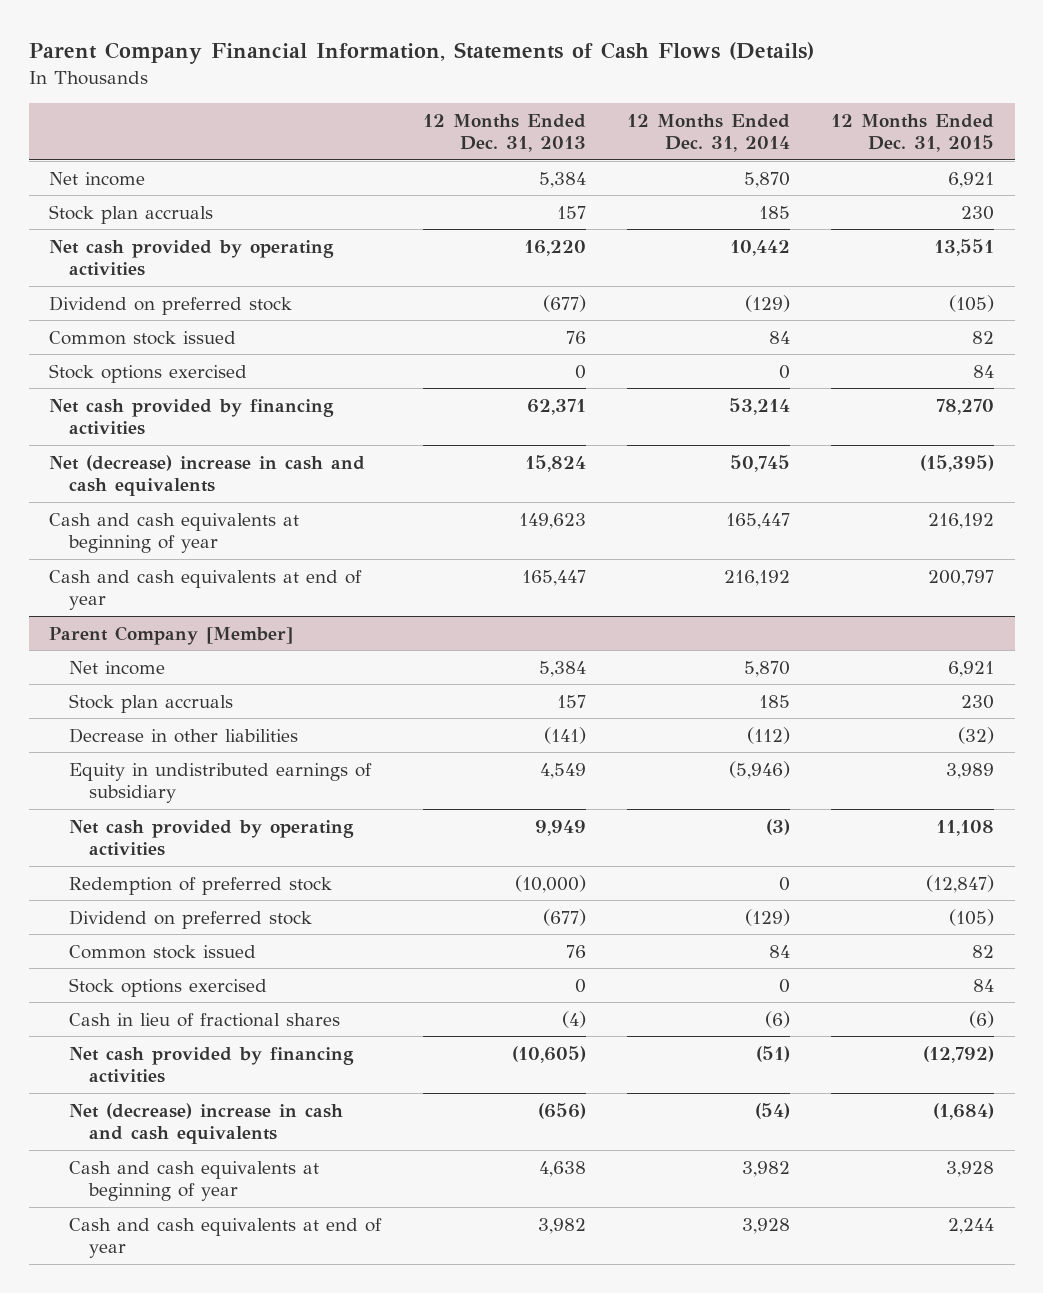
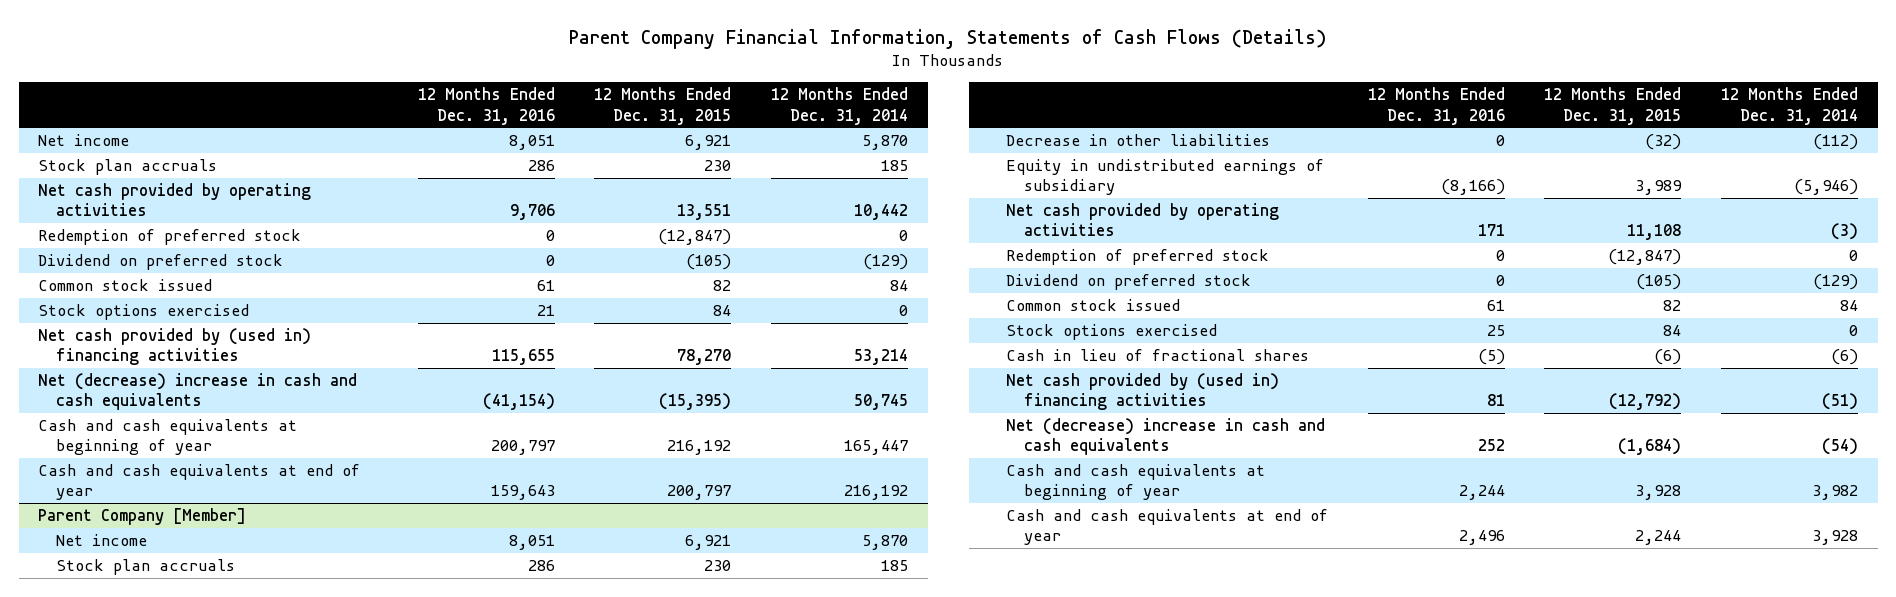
[422,113,586,153] 12 Months Ended Dec. 31, 2013 -> none
none -> [417,87,555,125] 12 Months Ended Dec. 31, 2016
none -> [38,228,302,245] Redemption of preferred stock
[49,398,335,436] Net cash provided by financing activities -> [38,327,312,366] Net cash provided by (used in) financing activities
[69,1046,355,1084] Net cash provided by financing activities -> [1006,372,1280,411] Net cash provided by (used in) financing activities

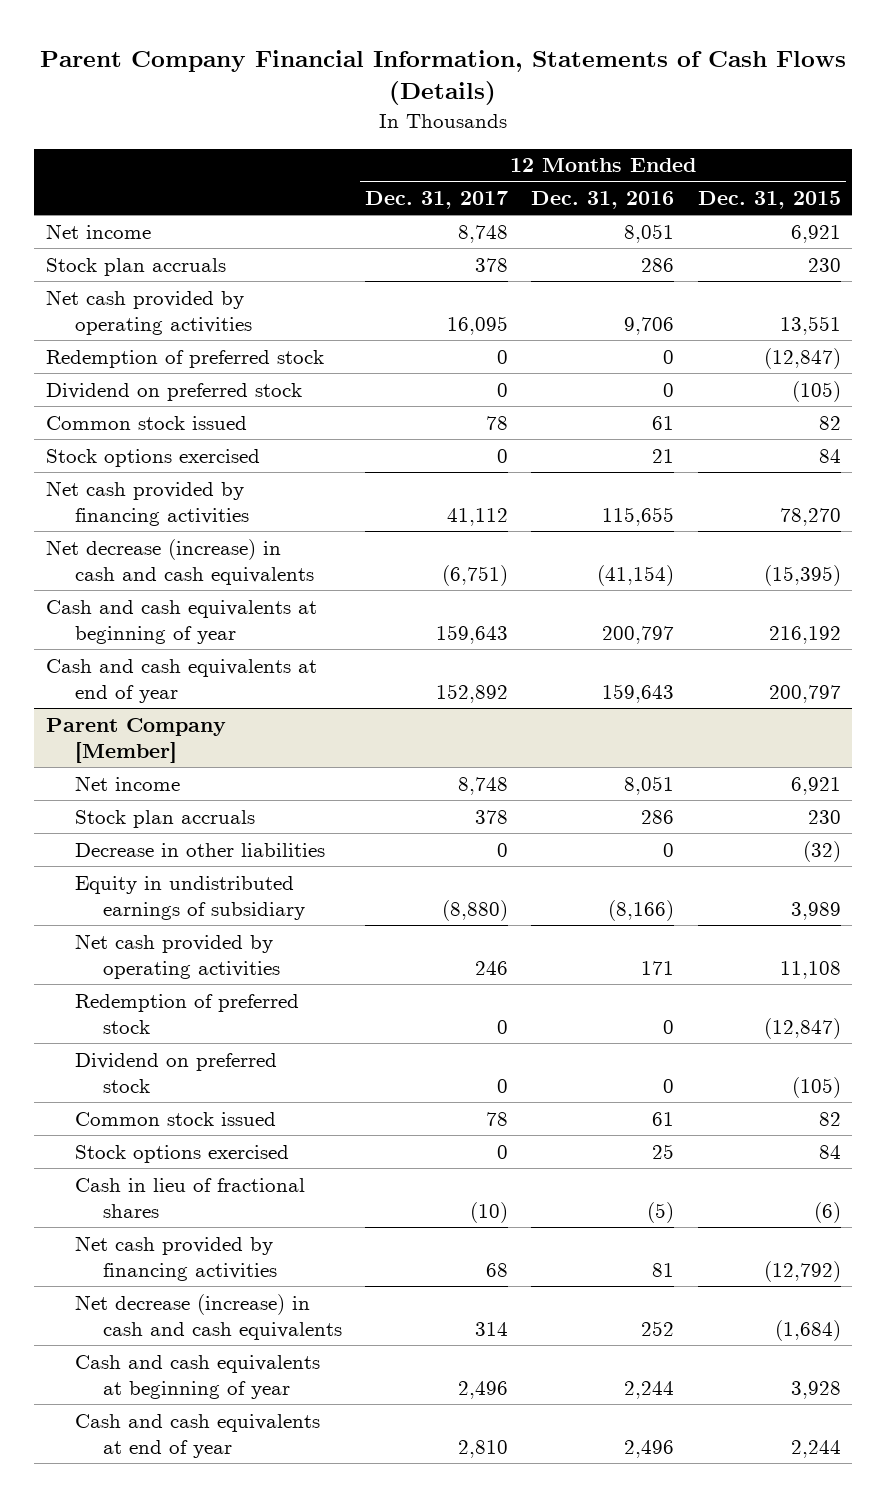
[770,87,908,125] 12 Months Ended Dec. 31, 2014 -> none
none -> [365,191,509,210] Dec. 31, 2017
[38,327,312,366] Net cash provided by (used in) financing activities -> [45,480,249,526] Net cash provided by financing activities
[38,372,358,411] Net (decrease) increase in cash and cash equivalents -> [45,538,314,585] Net decrease (increase) in cash and cash equivalents
[1006,372,1280,411] Net cash provided by (used in) financing activities -> [74,1235,278,1281] Net cash provided by financing activities
[1006,417,1326,456] Net (decrease) increase in cash and cash equivalents -> [74,1293,343,1340] Net decrease (increase) in cash and cash equivalents

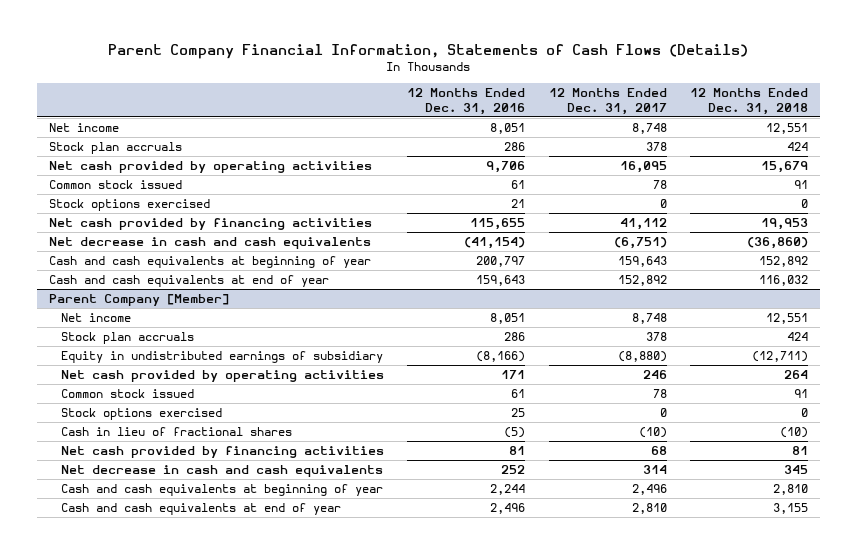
[697,191,841,210] Dec. 31, 2015 -> none
none -> [689,88,808,115] 12 Months Ended Dec. 31, 2018
[45,349,324,368] Redemption of preferred stock -> none
[45,382,302,401] Dividend on preferred stock -> none
[45,538,314,585] Net decrease (increase) in cash and cash equivalents -> [48,237,371,250] Net decrease in cash and cash equivalents
[74,842,325,857] Decrease in other liabilities -> none
[74,993,299,1034] Redemption of preferred stock -> none
[74,1052,277,1093] Dividend on preferred stock -> none
[74,1293,343,1340] Net decrease (increase) in cash and cash equivalents -> [61,465,384,478] Net decrease in cash and cash equivalents

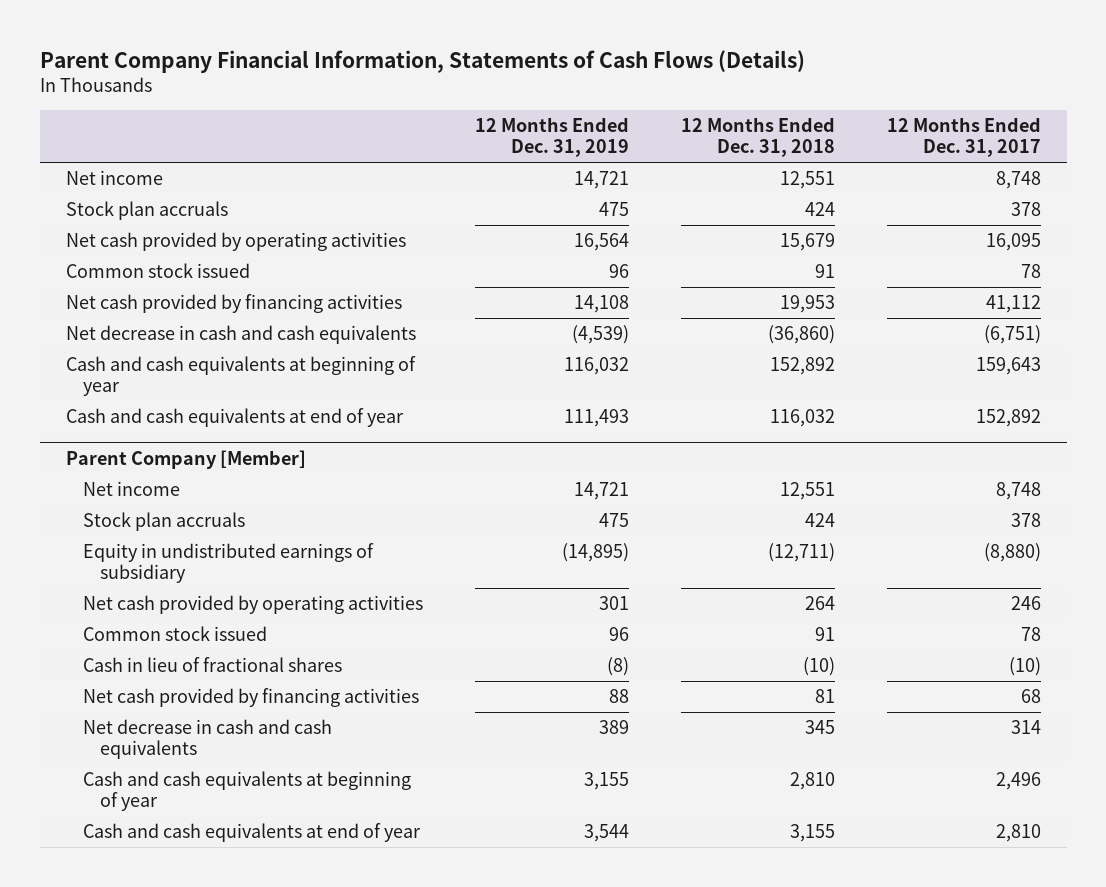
[407,88,526,115] 12 Months Ended Dec. 31, 2016 -> none
none -> [474,117,629,158] 12 Months Ended Dec. 31, 2019
[48,199,210,212] Stock options exercised -> none
[61,408,223,421] Stock options exercised -> none

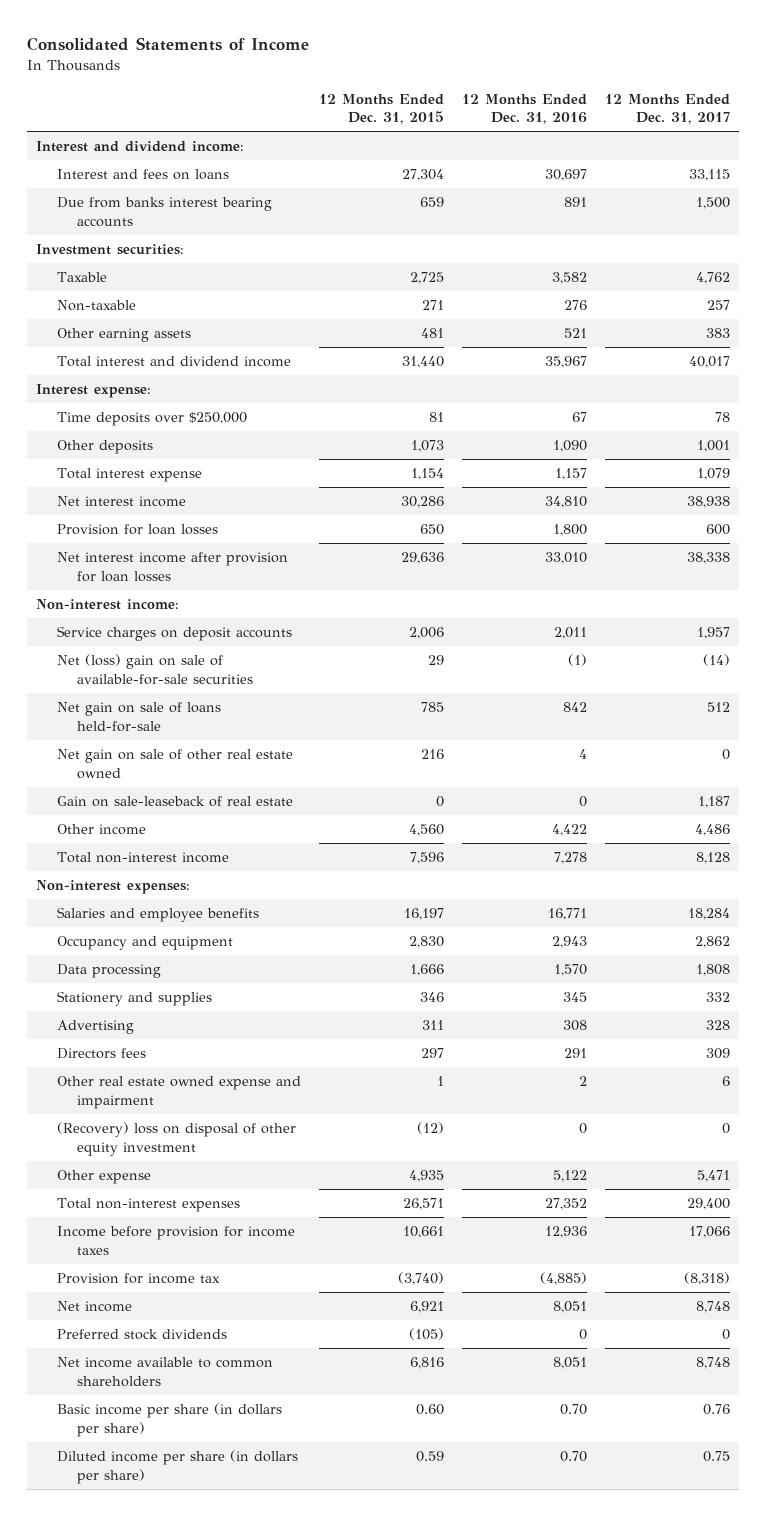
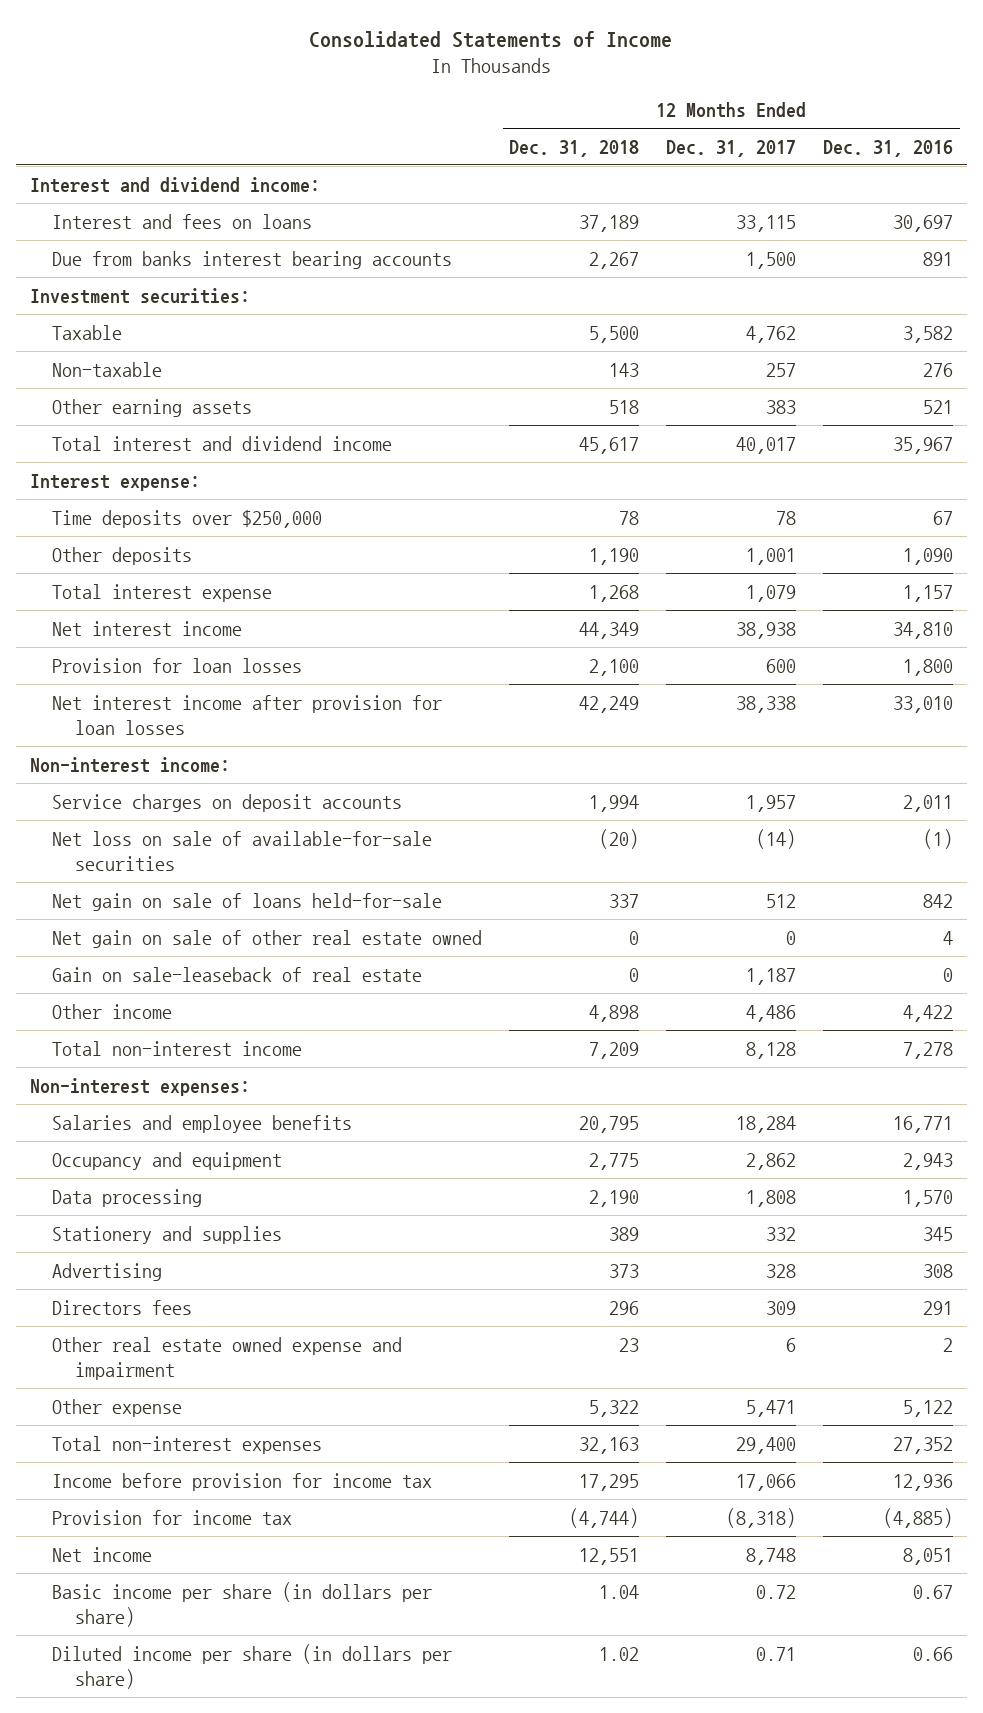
[318,93,444,125] 12 Months Ended Dec. 31, 2015 -> none
none -> [509,139,640,157] Dec. 31, 2018
[56,654,254,685] Net (loss) gain on sale of available-for-sale securities -> [52,830,433,871] Net loss on sale of available-for-sale securities
[56,1122,296,1156] (Recovery) loss on disposal of other equity investment -> none
[56,1226,295,1255] Income before provision for income taxes -> [52,1472,433,1491] Income before provision for income tax
[56,1329,227,1341] Preferred stock dividends -> none
[56,1357,273,1387] Net income available to common shareholders -> none
[559,1404,587,1416] 0.70 -> [913,1584,954,1599] 0.67
[703,1404,731,1416] 0.76 -> [756,1584,797,1599] 0.72
[559,1451,587,1463] 0.70 -> [913,1646,954,1661] 0.66
[703,1451,731,1463] 0.75 -> [756,1646,797,1661] 0.71

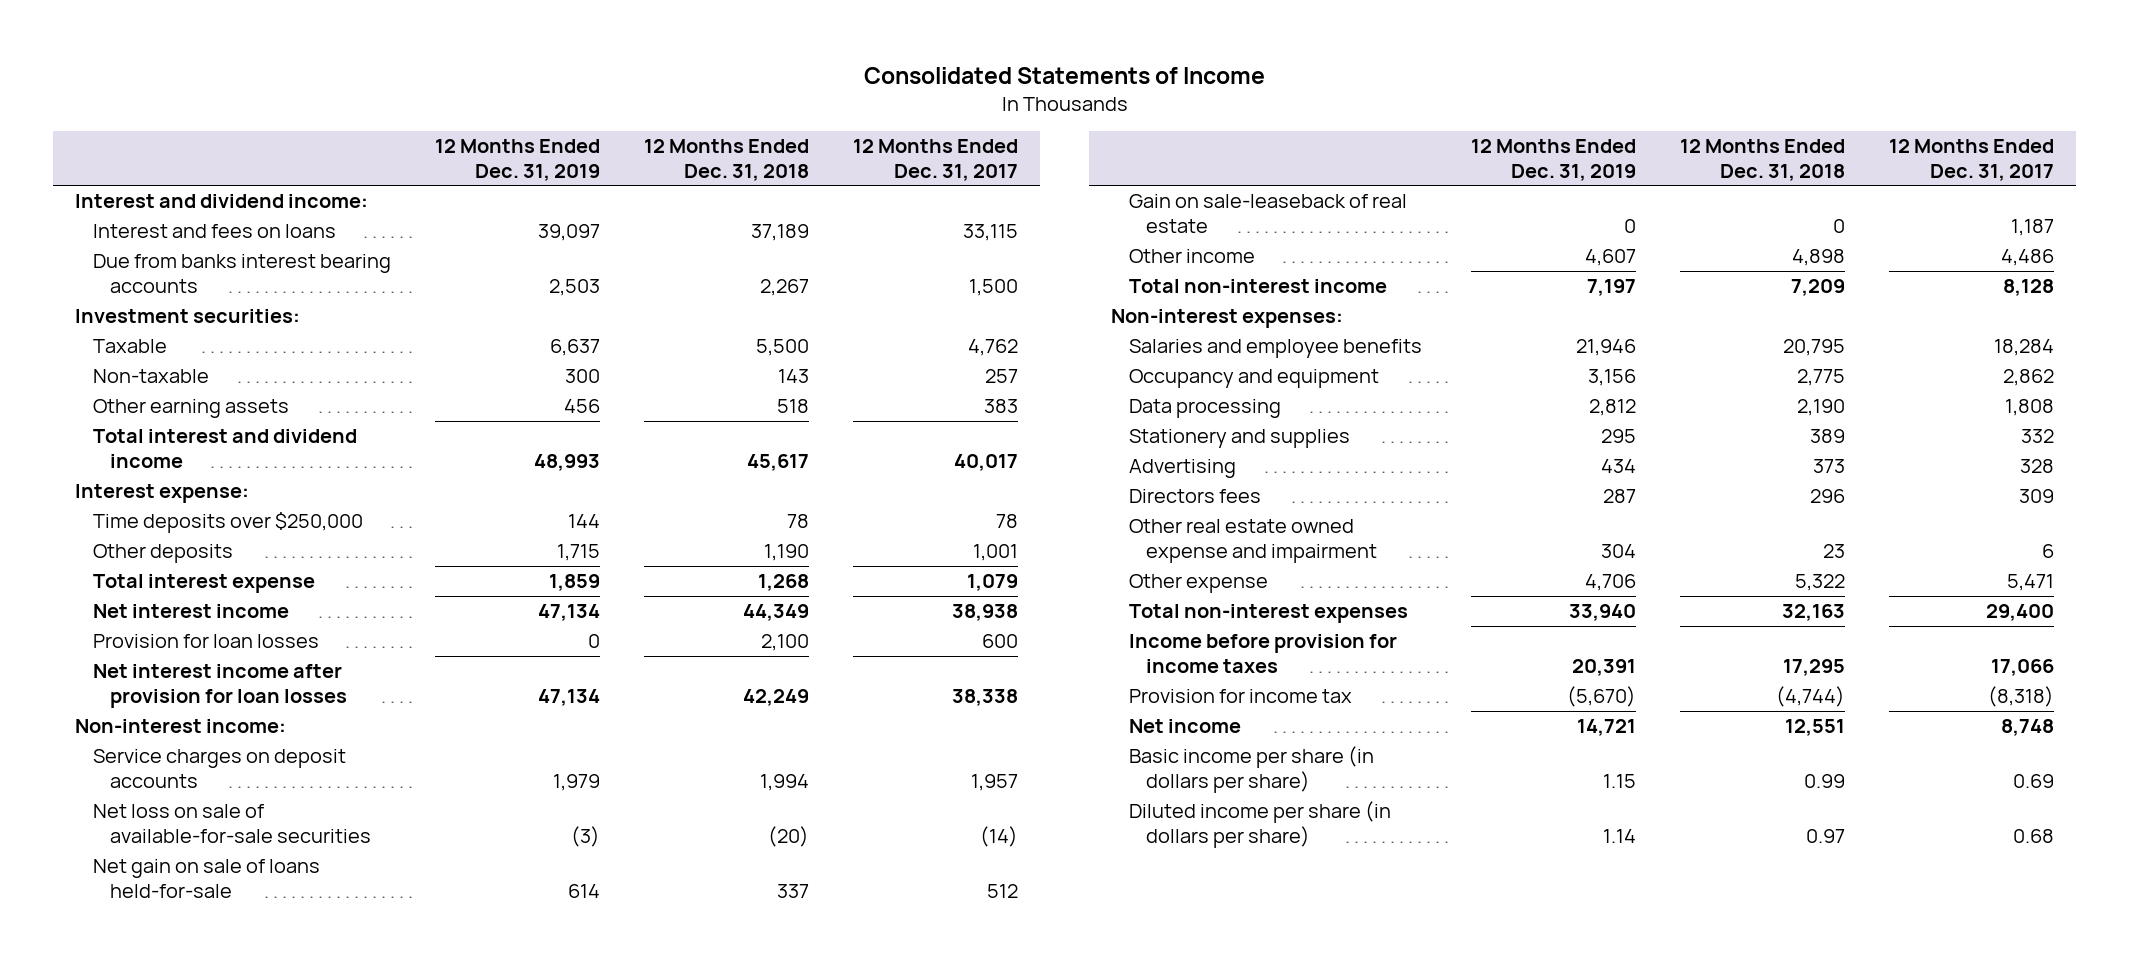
[823,139,954,157] Dec. 31, 2016 -> none
none -> [434,138,600,181] 12 Months Ended Dec. 31, 2019
[52,929,483,948] Net gain on sale of other real estate owned -> none
[52,1472,433,1491] Income before provision for income tax -> [1128,634,1397,674] Income before provision for income taxes
[599,1584,640,1599] 1.04 -> [1803,774,1845,789] 0.99
[756,1584,797,1599] 0.72 -> [2013,774,2055,789] 0.69
[599,1646,640,1661] 1.02 -> [1805,829,1845,844] 0.97
[756,1646,797,1661] 0.71 -> [2013,829,2055,844] 0.68

